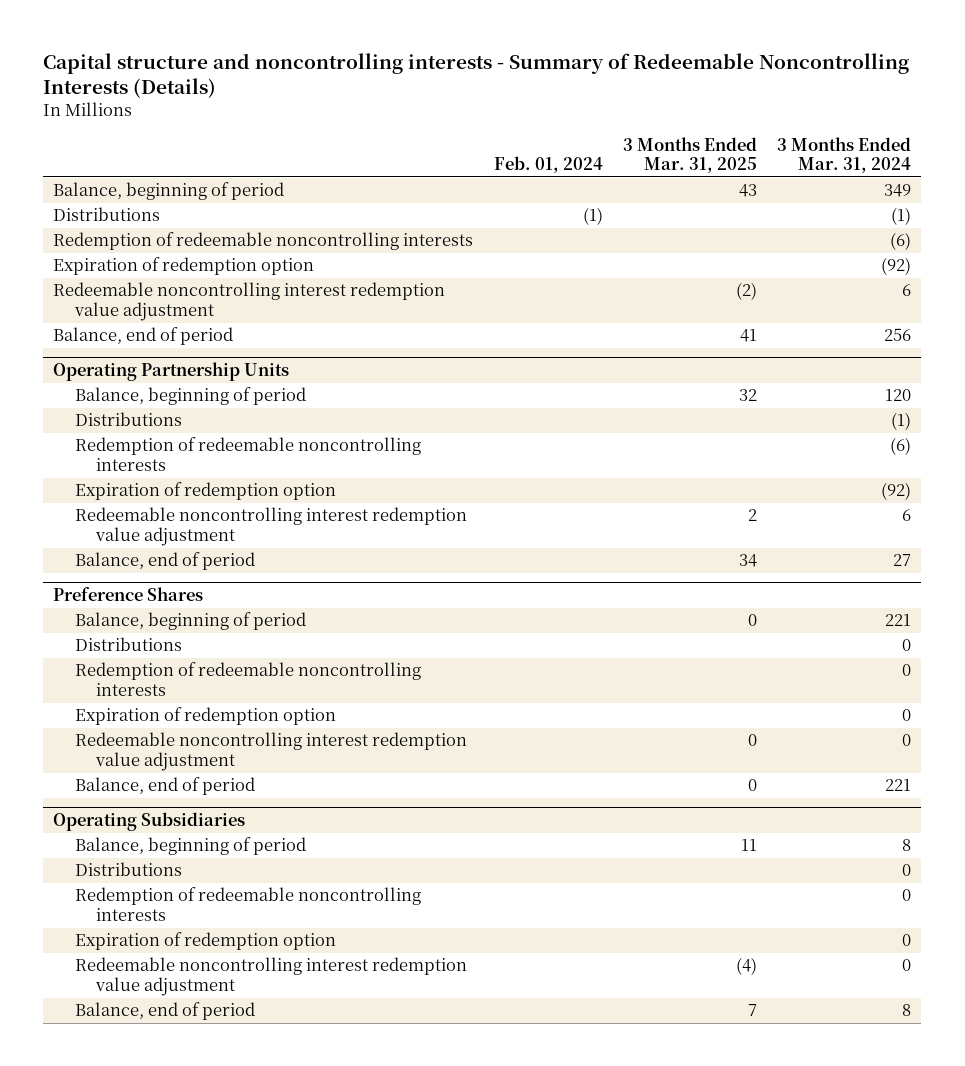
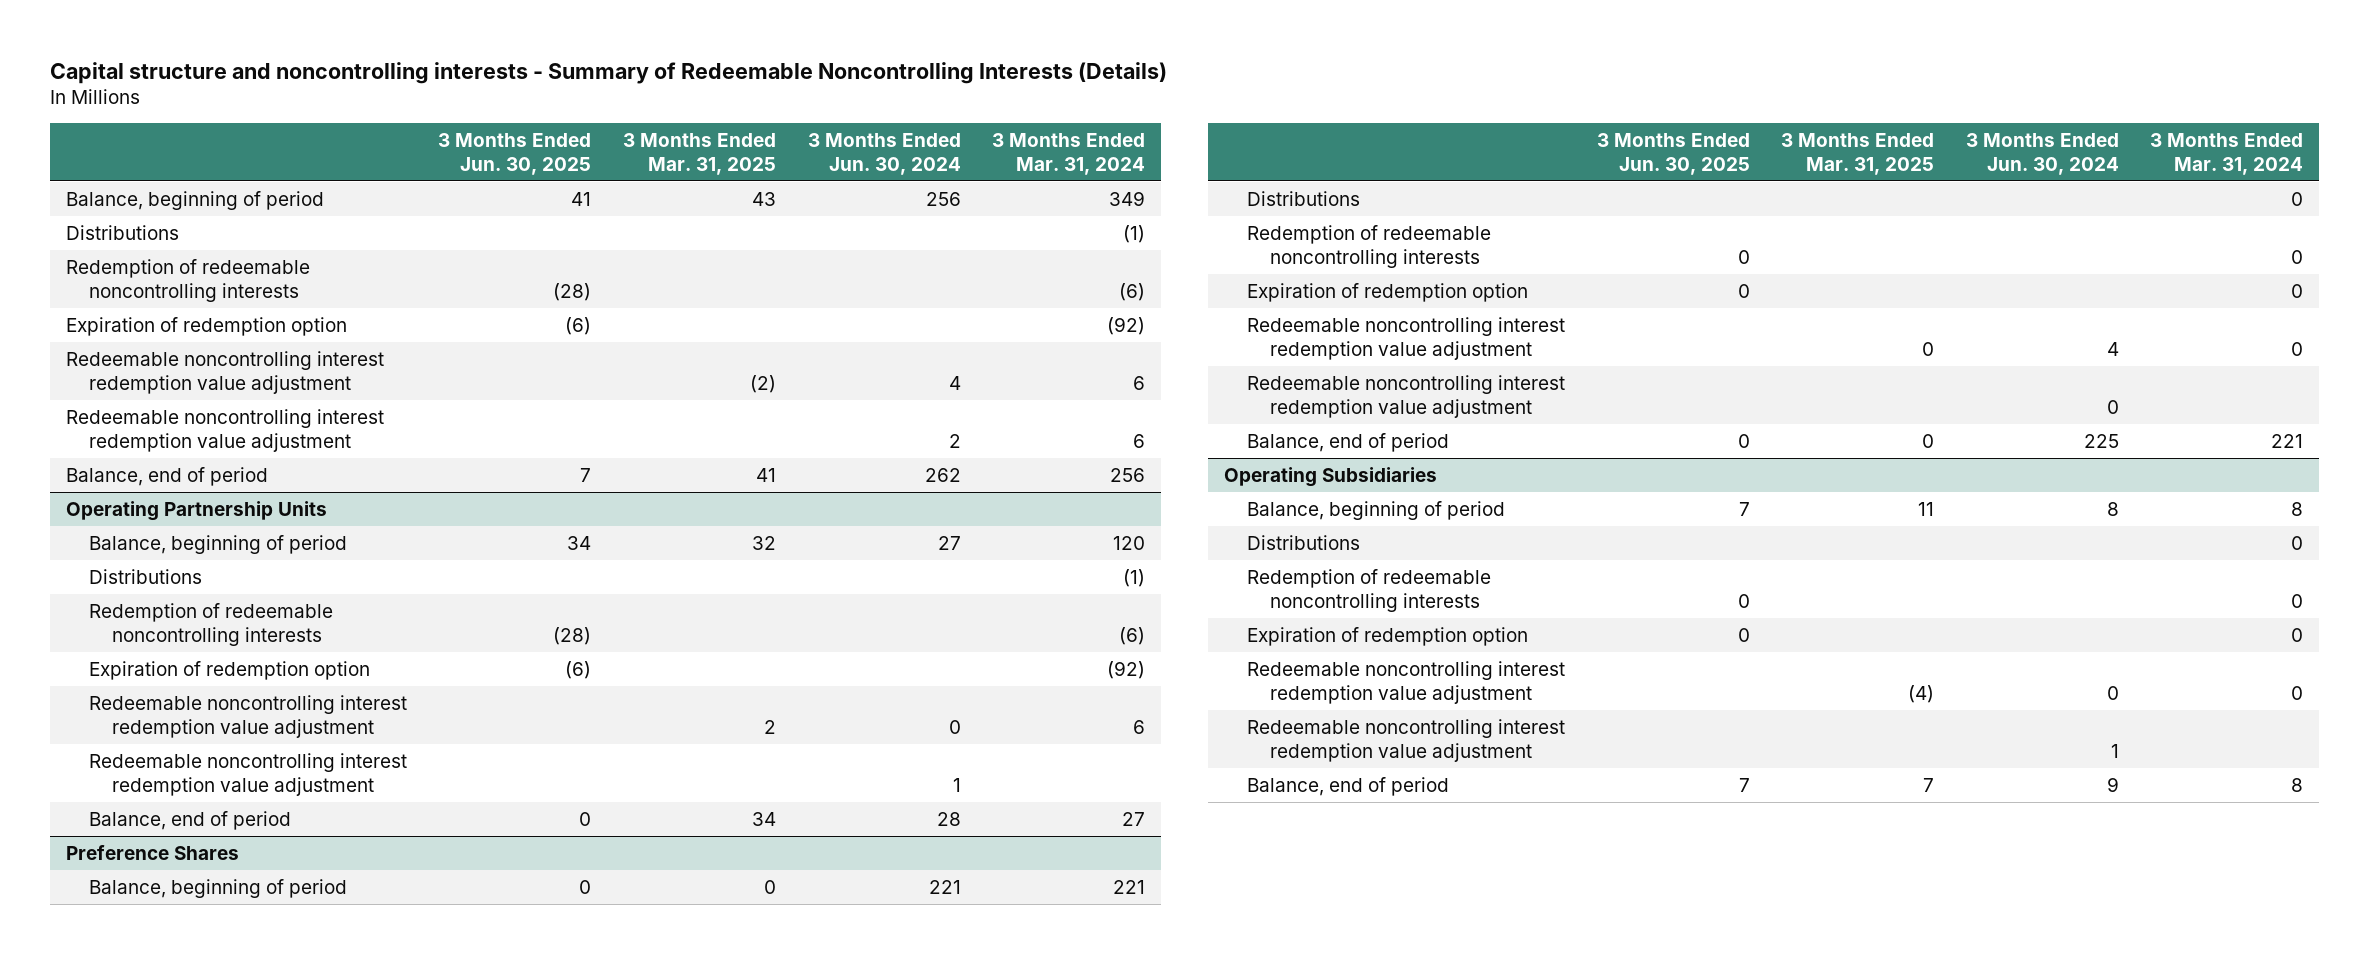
[493,156,603,174] Feb. 01, 2024 -> none
none -> [438,132,592,175] 3 Months Ended Jun. 30, 2025
none -> [807,132,961,175] 3 Months Ended Jun. 30, 2024
none -> [65,408,384,452] Redeemable noncontrolling interest redemption value adjustment
none -> [88,752,407,796] Redeemable noncontrolling interest redemption value adjustment
none -> [1246,374,1565,418] Redeemable noncontrolling interest redemption value adjustment
none -> [1246,718,1565,762] Redeemable noncontrolling interest redemption value adjustment

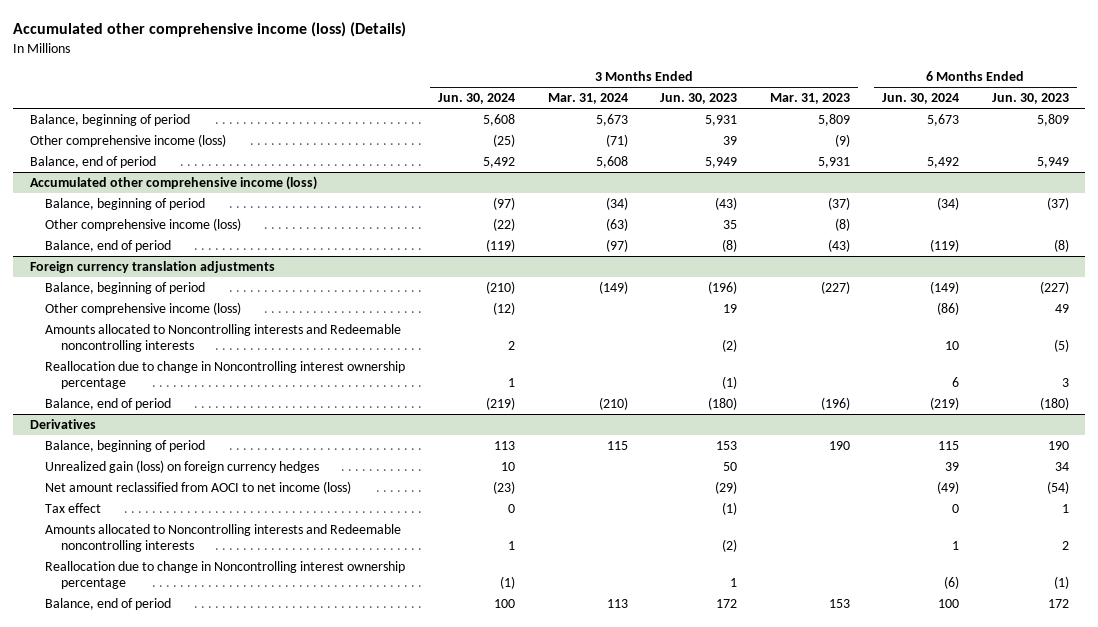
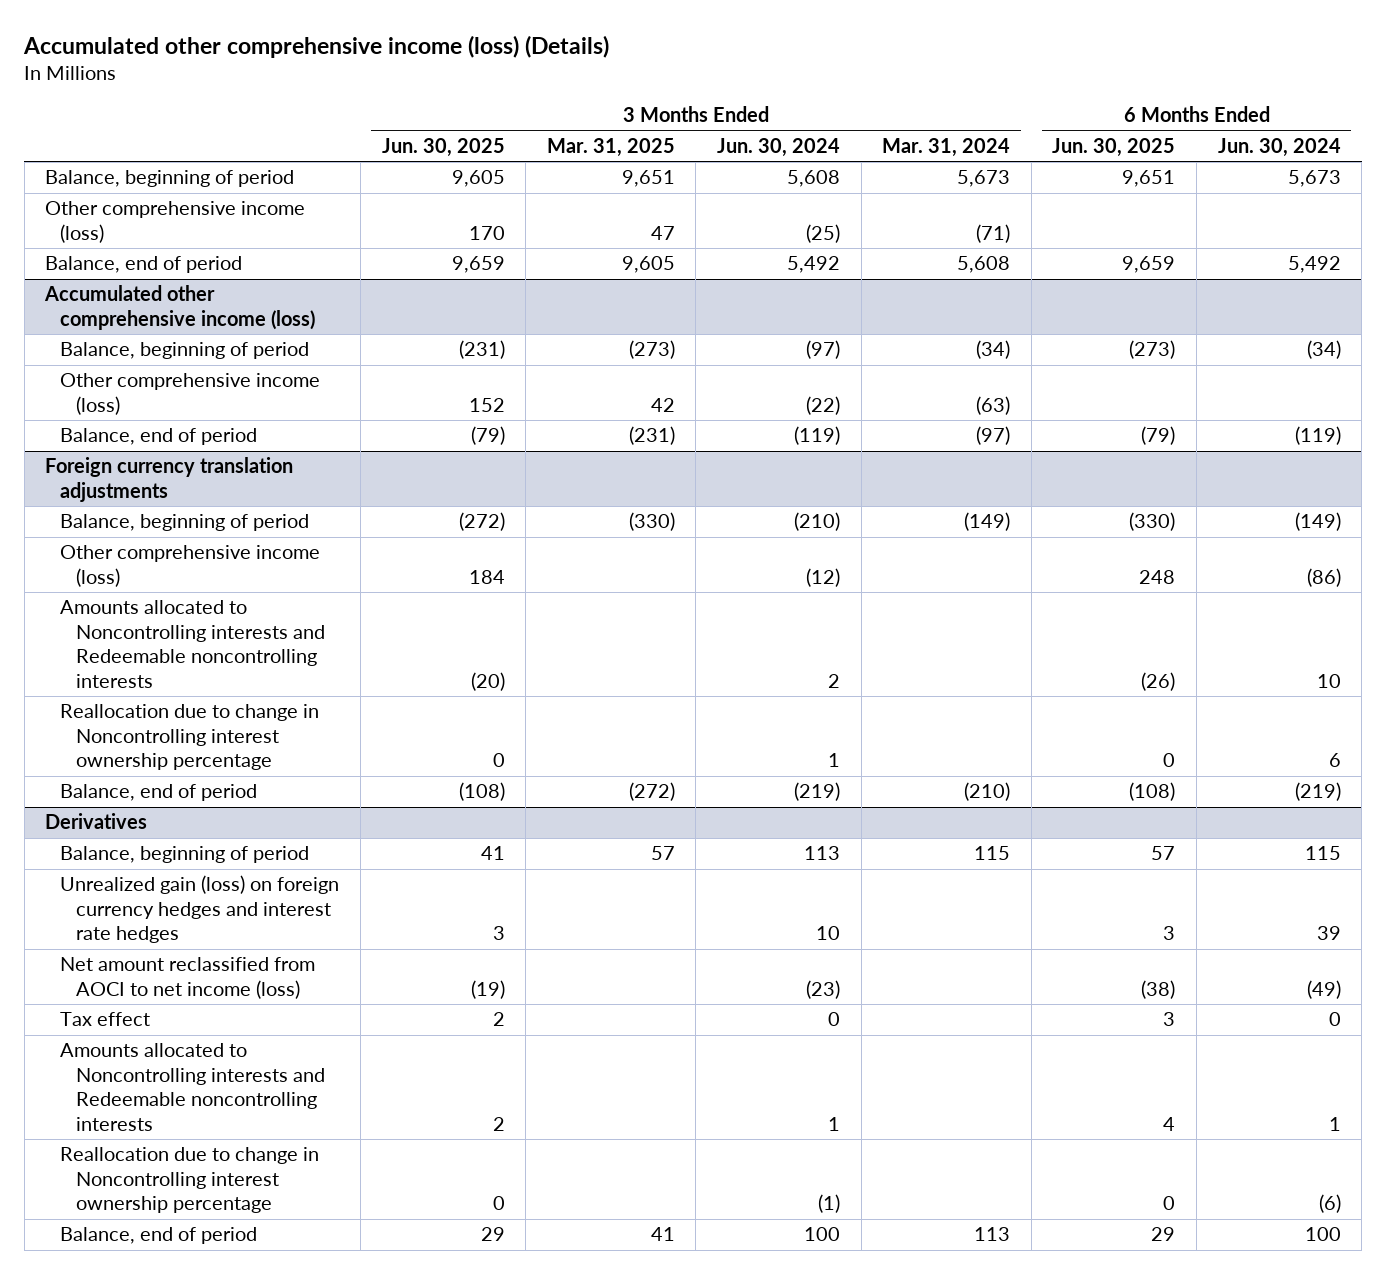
[660,93,738,105] Jun. 30, 2023 -> none
[769,93,850,105] Mar. 31, 2023 -> none
[991,93,1069,105] Jun. 30, 2023 -> none
none -> [381,137,505,157] Jun. 30, 2025
none -> [546,137,675,157] Mar. 31, 2025
none -> [1052,137,1176,157] Jun. 30, 2025
[45,459,320,473] Unrealized gain (loss) on foreign currency hedges -> [60,875,340,944] Unrealized gain (loss) on foreign currency hedges and interest rate hedges

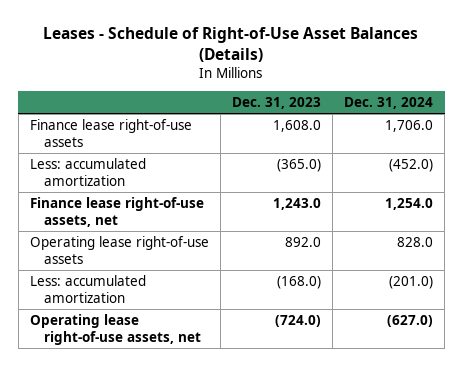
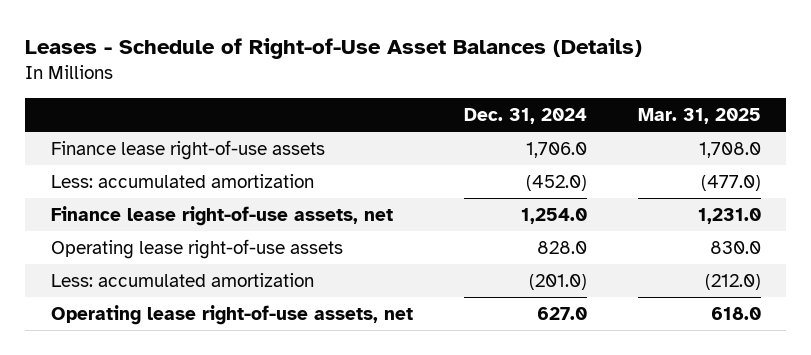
[231,96,321,109] Dec. 31, 2023 -> none
none -> [637,108,761,125] Mar. 31, 2025
[387,315,434,328] (627.0) -> [536,306,587,320] 627.0

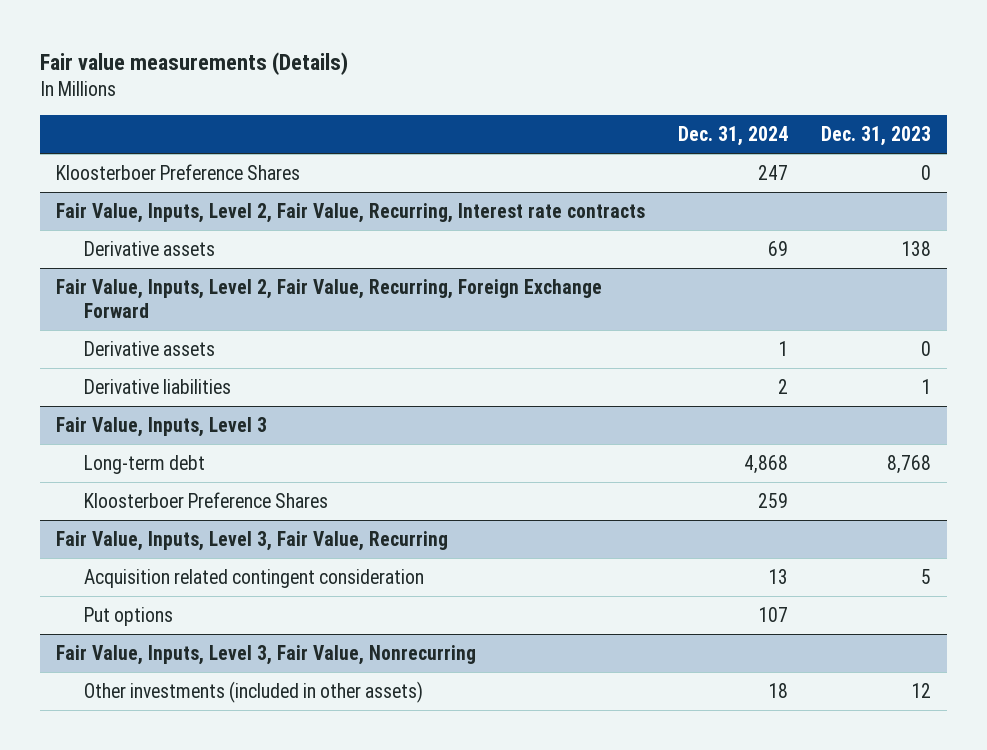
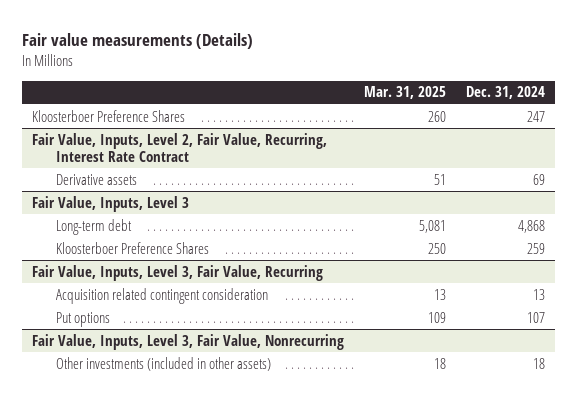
[820,126,931,147] Dec. 31, 2023 -> none
none -> [364,86,447,100] Mar. 31, 2025
[56,202,646,223] Fair Value, Inputs, Level 2, Fair Value, Recurring, Interest rate contracts -> [32,132,328,162] Fair Value, Inputs, Level 2, Fair Value, Recurring, Interest Rate Contract
[56,278,603,318] Fair Value, Inputs, Level 2, Fair Value, Recurring, Foreign Exchange Forward -> none
[84,340,216,356] Derivative assets -> none
[84,378,232,394] Derivative liabilities -> none

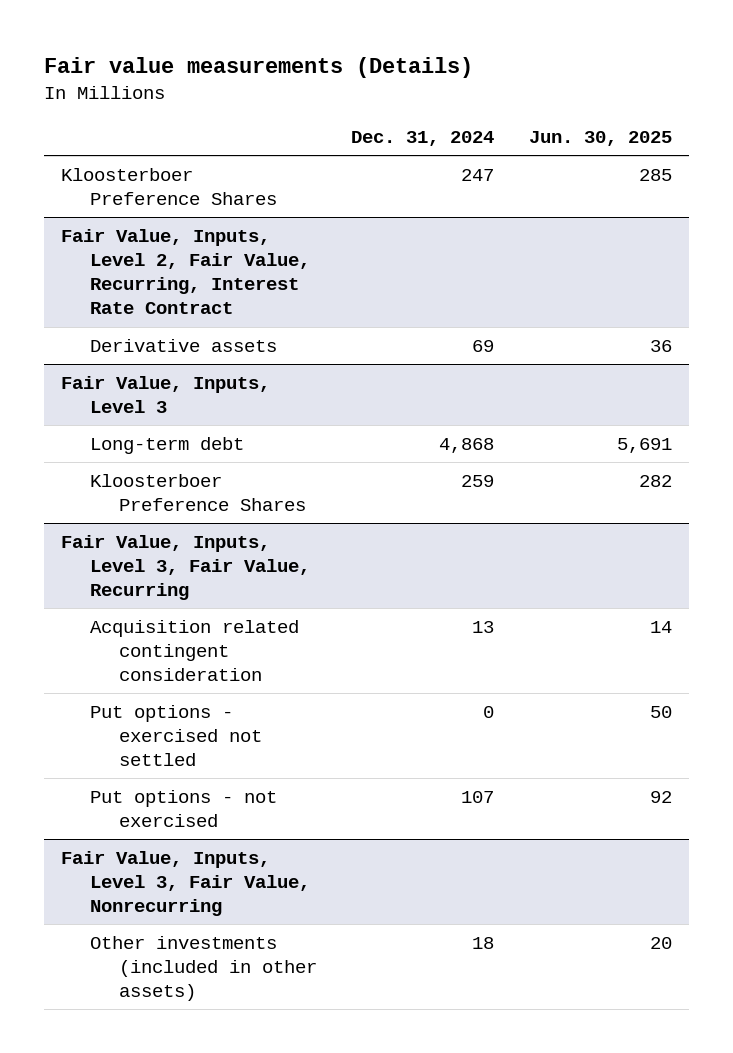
[364,86,447,100] Mar. 31, 2025 -> none
none -> [528,131,672,147] Jun. 30, 2025
none -> [89,704,262,767] Put options - exercised not settled
[55,311,110,327] Put options -> [89,789,277,828] Put options - not exercised

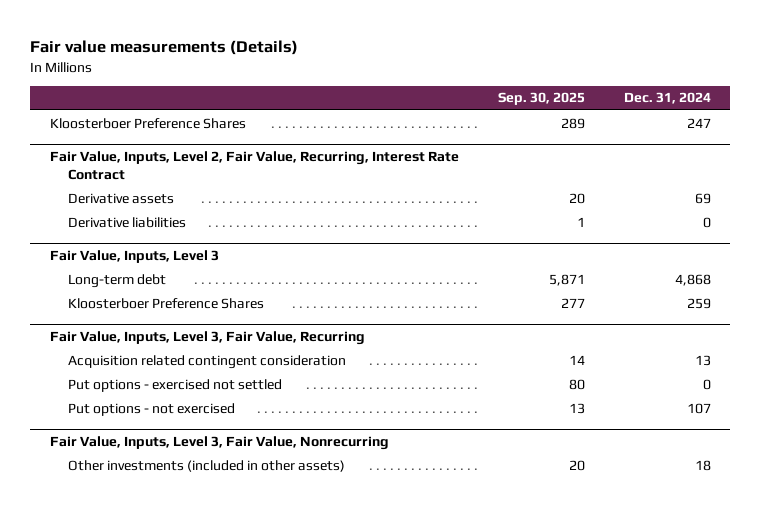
[528,131,672,147] Jun. 30, 2025 -> none
none -> [497,92,585,106] Sep. 30, 2025
none -> [67,216,186,228] Derivative liabilities

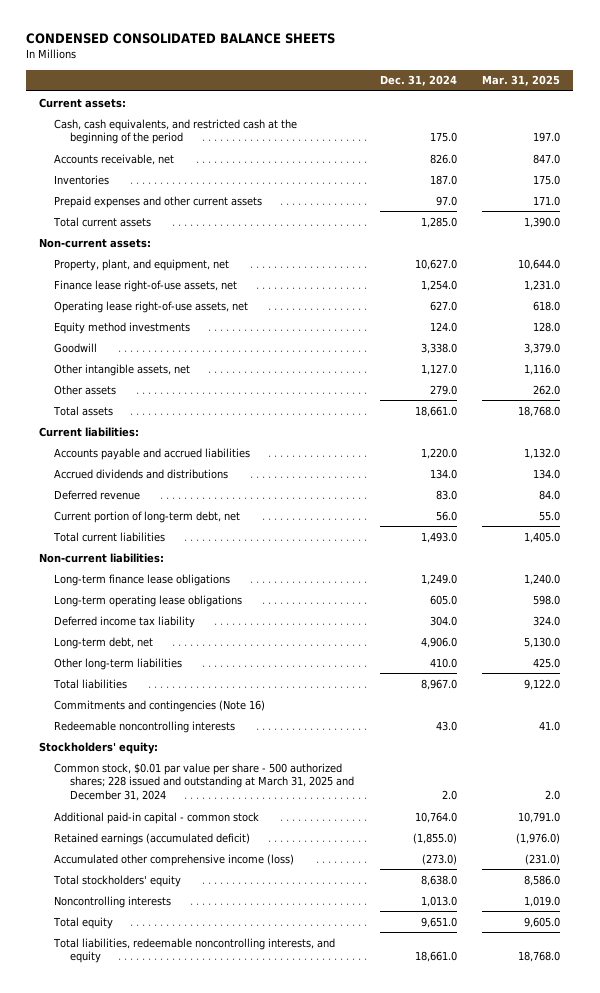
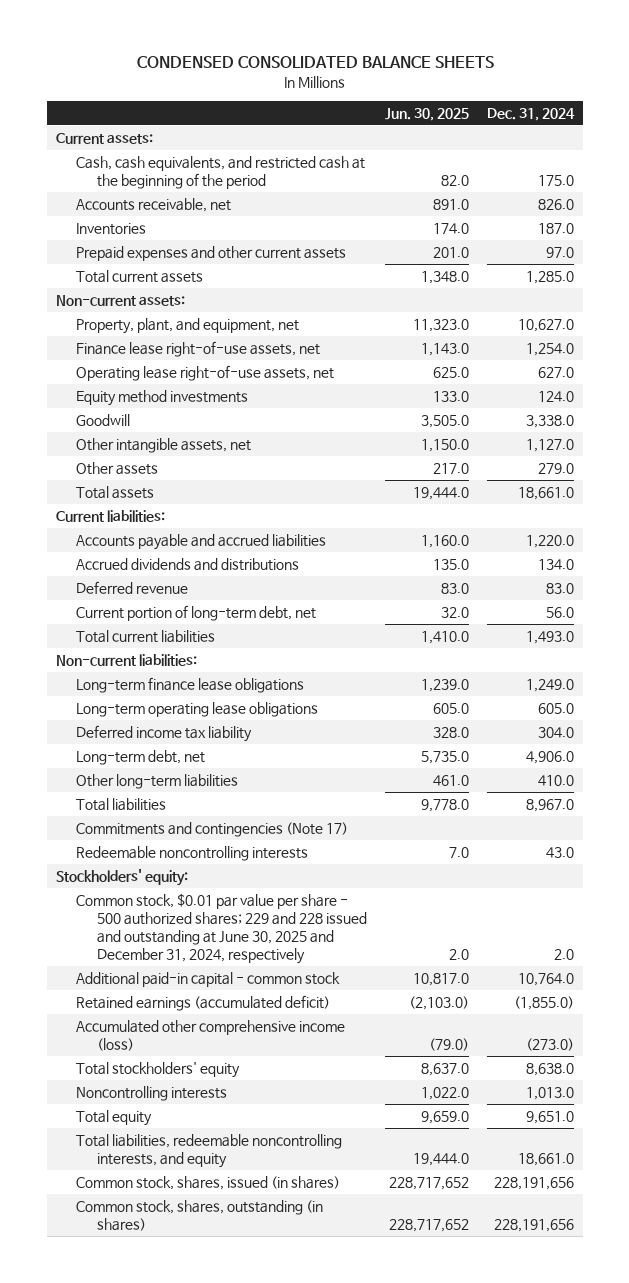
[482,75,561,87] Mar. 31, 2025 -> none
none -> [384,107,469,121] Jun. 30, 2025
[54,699,266,712] Commitments and contingencies (Note 16) -> [76,821,349,837] Commitments and contingencies (Note 17)
[54,762,354,802] Common stock, $0.01 par value per share - 500 authorized shares; 228 issued and outstanding at March 31, 2025 and December 31, 2024 -> [76,892,367,965] Common stock, $0.01 par value per share - 500 authorized shares; 229 and 228 issued and outstanding at June 30, 2025 and December 31, 2024, respectively
none -> [76,1175,341,1190] Common stock, shares, issued (in shares)
none -> [76,1199,324,1232] Common stock, shares, outstanding (in shares)

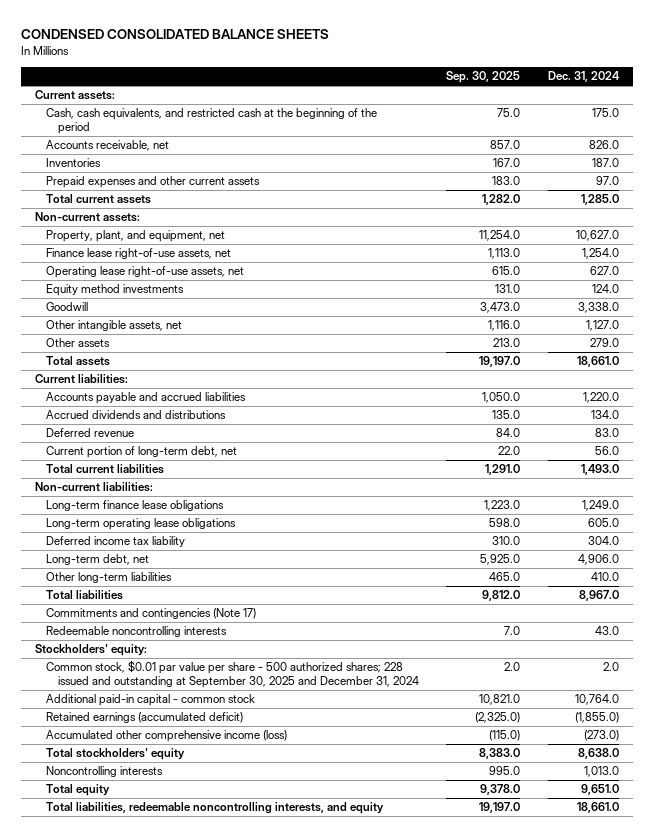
[384,107,469,121] Jun. 30, 2025 -> none
none -> [446,71,521,84] Sep. 30, 2025
[76,892,367,965] Common stock, $0.01 par value per share - 500 authorized shares; 229 and 228 issued and outstanding at June 30, 2025 and December 31, 2024, respectively -> [46,660,419,689] Common stock, $0.01 par value per share - 500 authorized shares; 228 issued and outstanding at September 30, 2025 and December 31, 2024
[76,1175,341,1190] Common stock, shares, issued (in shares) -> none
[76,1199,324,1232] Common stock, shares, outstanding (in shares) -> none

